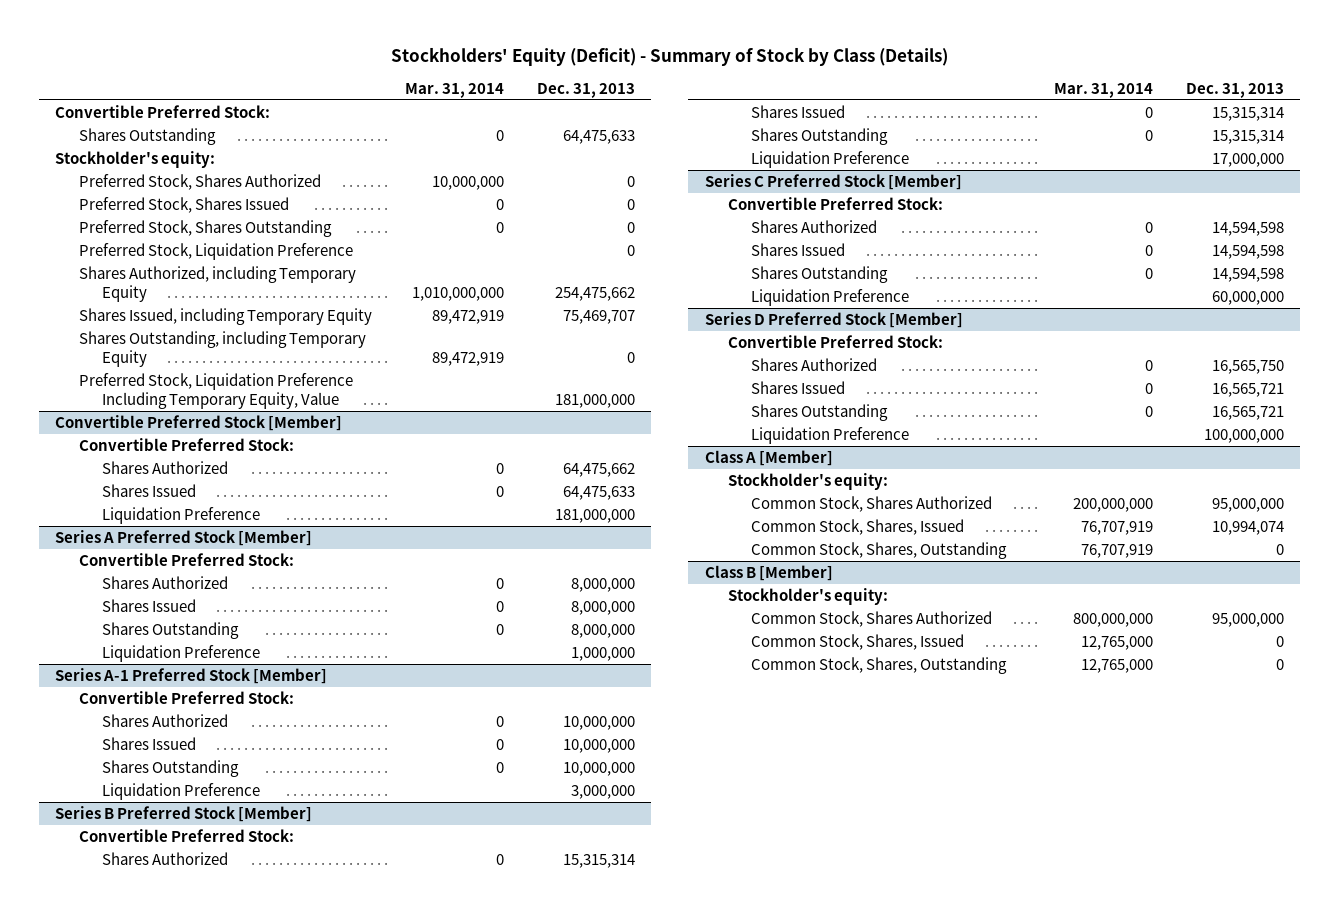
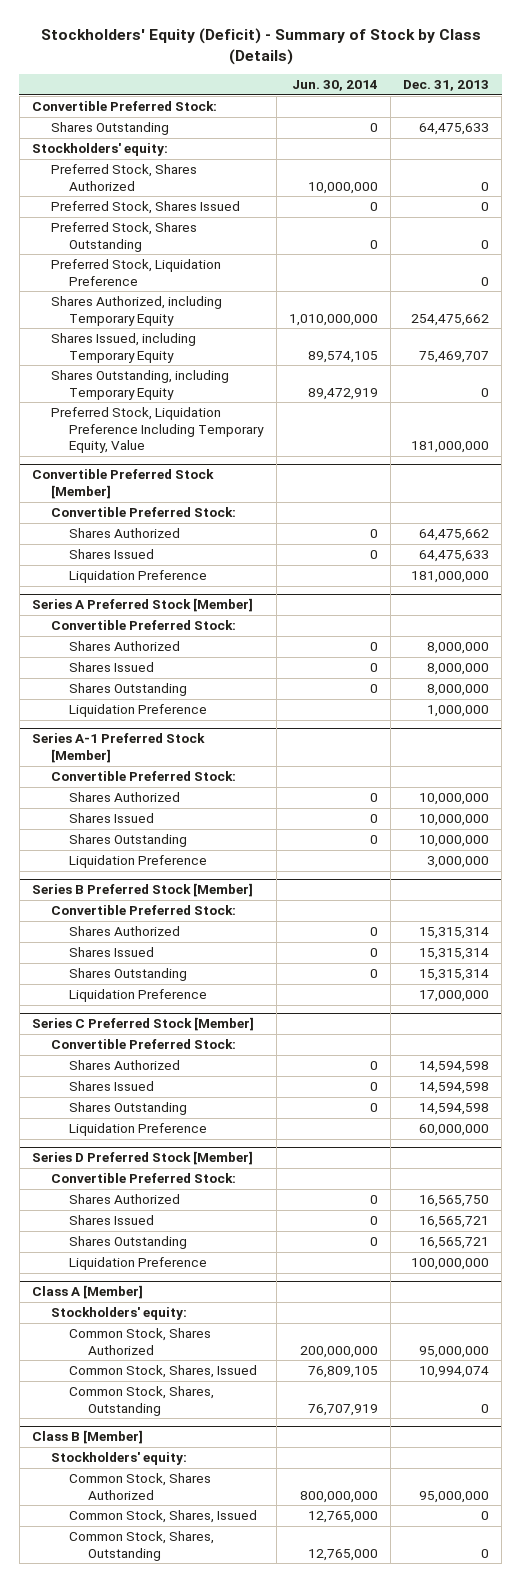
[404,82,504,98] Mar. 31, 2014 -> none
none -> [291,80,378,92] Jun. 30, 2014
[55,150,216,168] Stockholder's equity: -> [32,143,169,157] Stockholders' equity:
[728,472,889,490] Stockholder's equity: -> [50,1307,187,1321] Stockholders' equity:
[728,587,889,605] Stockholder's equity: -> [50,1452,187,1466] Stockholders' equity:

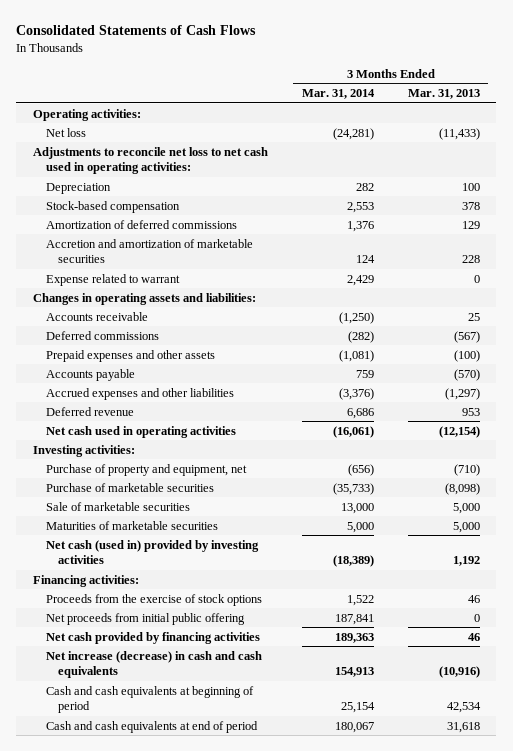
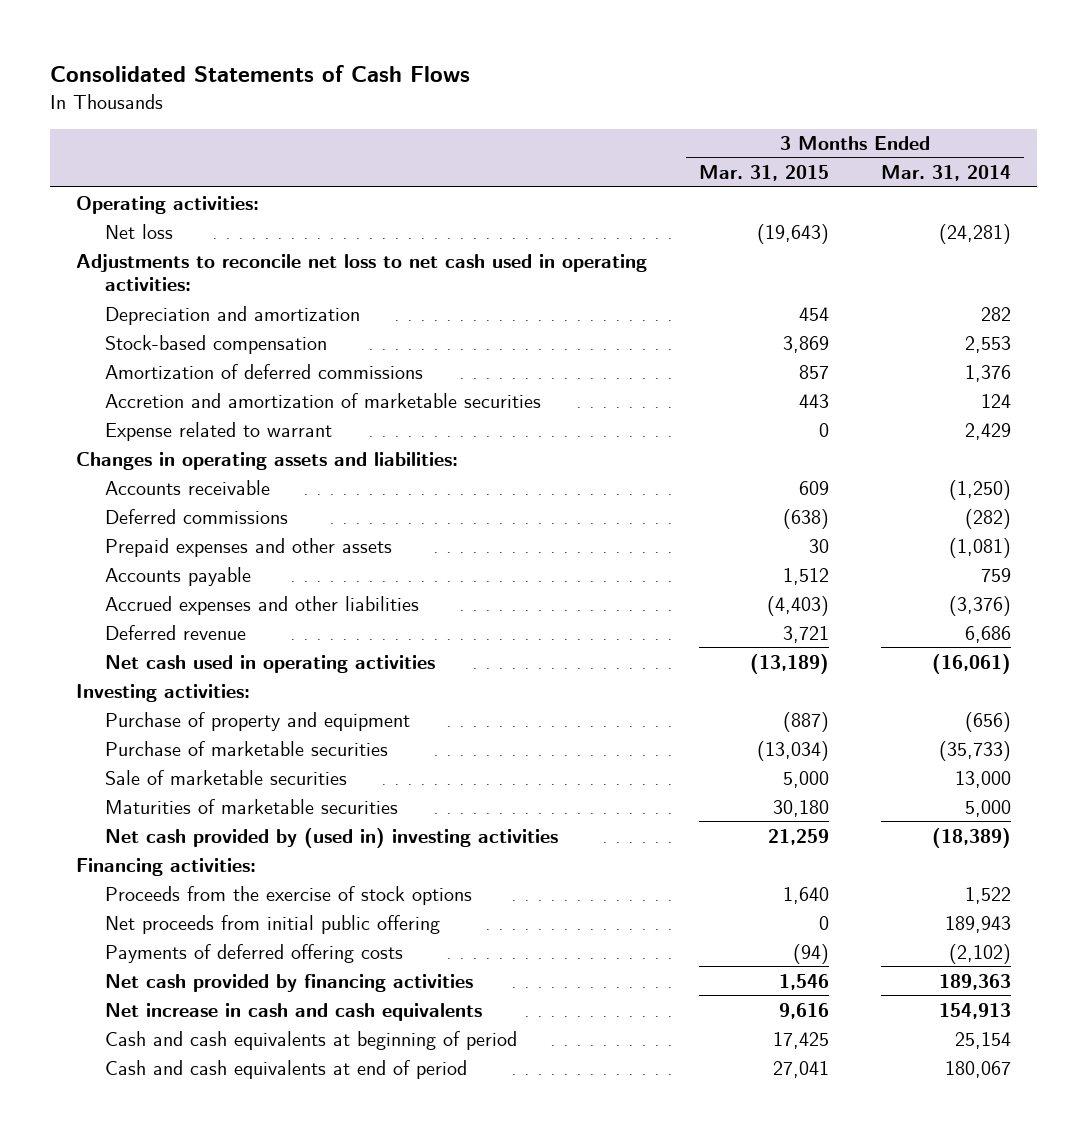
[407,88,480,99] Mar. 31, 2013 -> none
none -> [698,165,829,182] Mar. 31, 2015
[45,182,111,194] Depreciation -> [104,305,360,325] Depreciation and amortization
[45,463,247,476] Purchase of property and equipment, net -> [104,711,410,731] Purchase of property and equipment
[45,539,259,565] Net cash (used in) provided by investing activities -> [104,827,558,848] Net cash provided by (used in) investing activities
[334,613,374,625] 187,841 -> [944,915,1011,933] 189,943
none -> [104,943,403,963] Payments of deferred offering costs
[45,650,262,679] Net increase (decrease) in cash and cash equivalents -> [104,1002,482,1021] Net increase in cash and cash equivalents

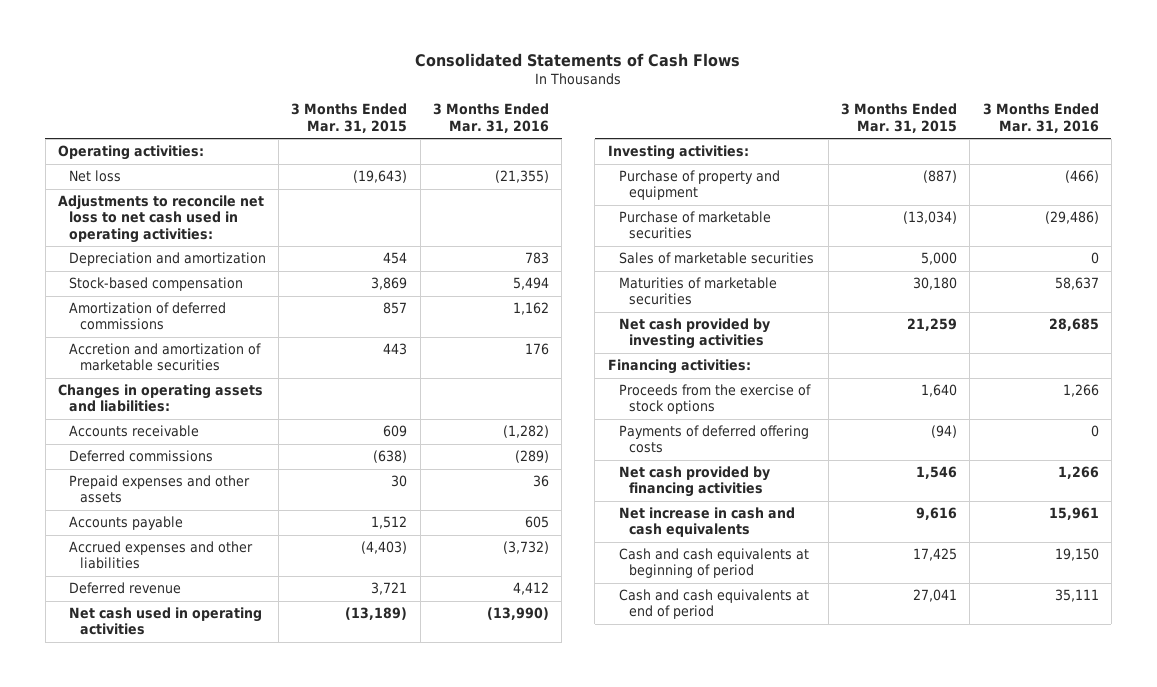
[880,165,1011,182] Mar. 31, 2014 -> none
none -> [432,103,549,133] 3 Months Ended Mar. 31, 2016
[104,421,332,441] Expense related to warrant -> none
[104,769,347,785] Sale of marketable securities -> [618,252,814,265] Sales of marketable securities
[104,827,558,848] Net cash provided by (used in) investing activities -> [618,318,770,350] Net cash provided by investing activities
[104,914,440,934] Net proceeds from initial public offering -> none

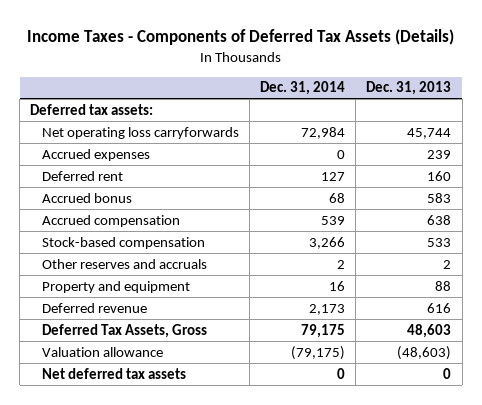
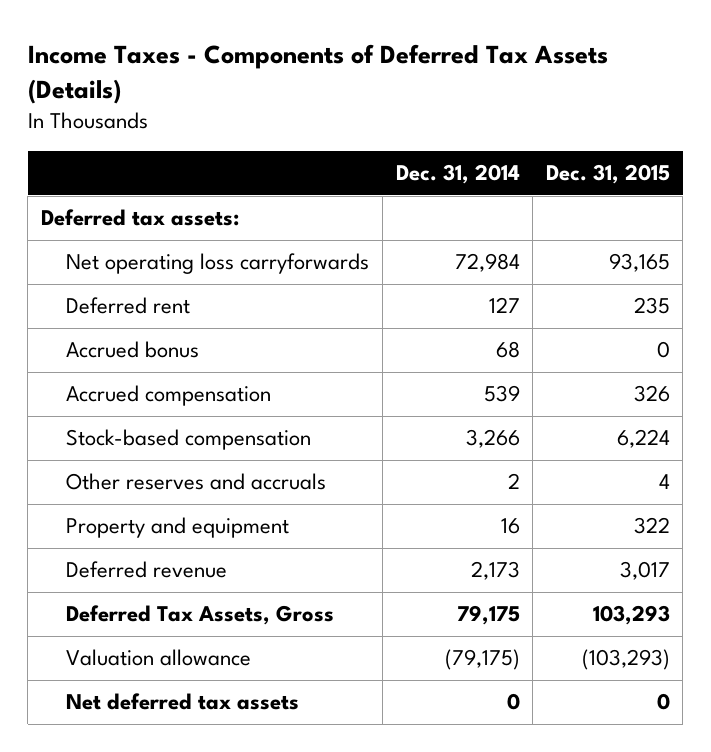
[366,81,452,96] Dec. 31, 2013 -> none
none -> [545,164,670,185] Dec. 31, 2015
[42,148,151,161] Accrued expenses -> none

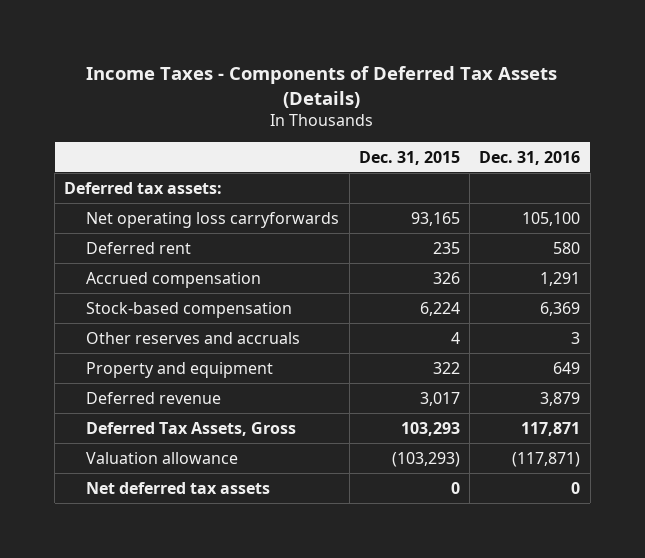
[395,164,520,185] Dec. 31, 2014 -> none
none -> [479,151,581,166] Dec. 31, 2016
[66,341,200,359] Accrued bonus -> none

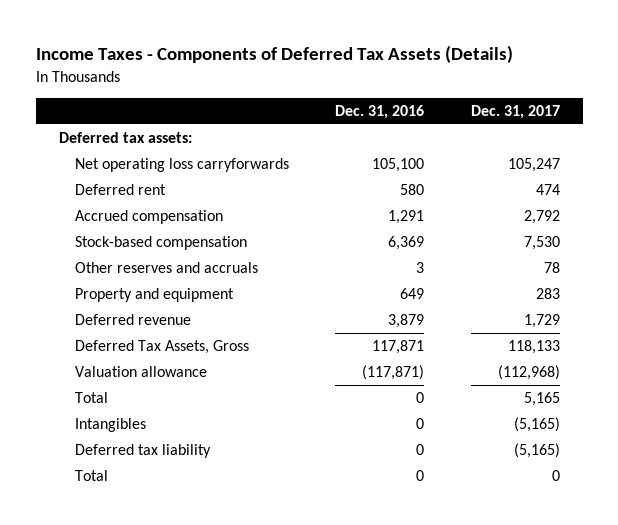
[358,151,460,166] Dec. 31, 2015 -> none
none -> [470,104,560,119] Dec. 31, 2017
[86,481,271,494] Net deferred tax assets -> [74,392,108,404] Total
none -> [74,418,146,433] Intangibles
none -> [74,444,211,459] Deferred tax liability
none -> [74,470,108,482] Total

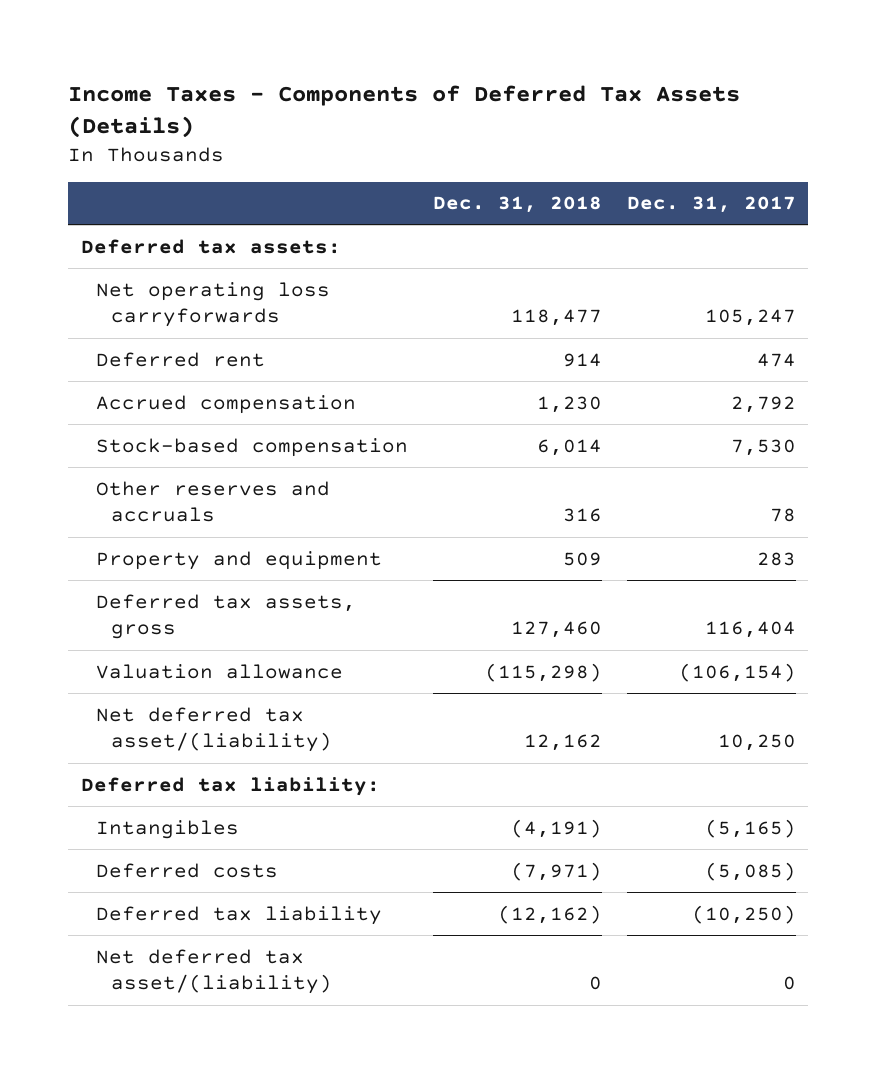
[335,104,425,119] Dec. 31, 2016 -> none
none -> [432,196,602,214] Dec. 31, 2018
[74,314,191,326] Deferred revenue -> none
[74,392,108,404] Total -> none
[74,340,249,355] Deferred Tax Assets, Gross -> [95,593,356,640] Deferred tax assets, gross
[507,340,560,355] 118,133 -> [704,621,796,639] 116,404
[497,365,560,381] (112,968) -> [678,662,796,682] (106,154)
none -> [95,706,333,753] Net deferred tax asset/(liability)
none -> [80,776,380,796] Deferred tax liability:
none -> [95,862,278,878] Deferred costs
[513,443,560,459] (5,165) -> [691,904,796,924] (10,250)
[74,470,108,482] Total -> [95,948,333,995] Net deferred tax asset/(liability)

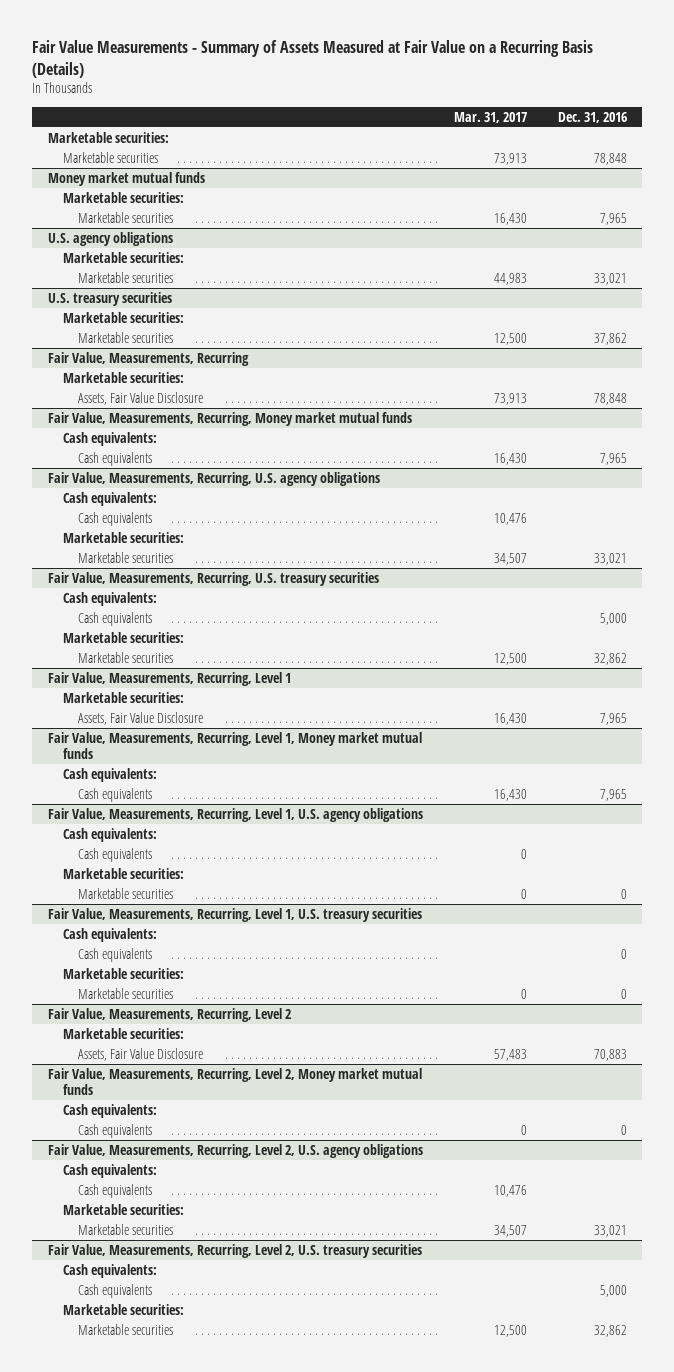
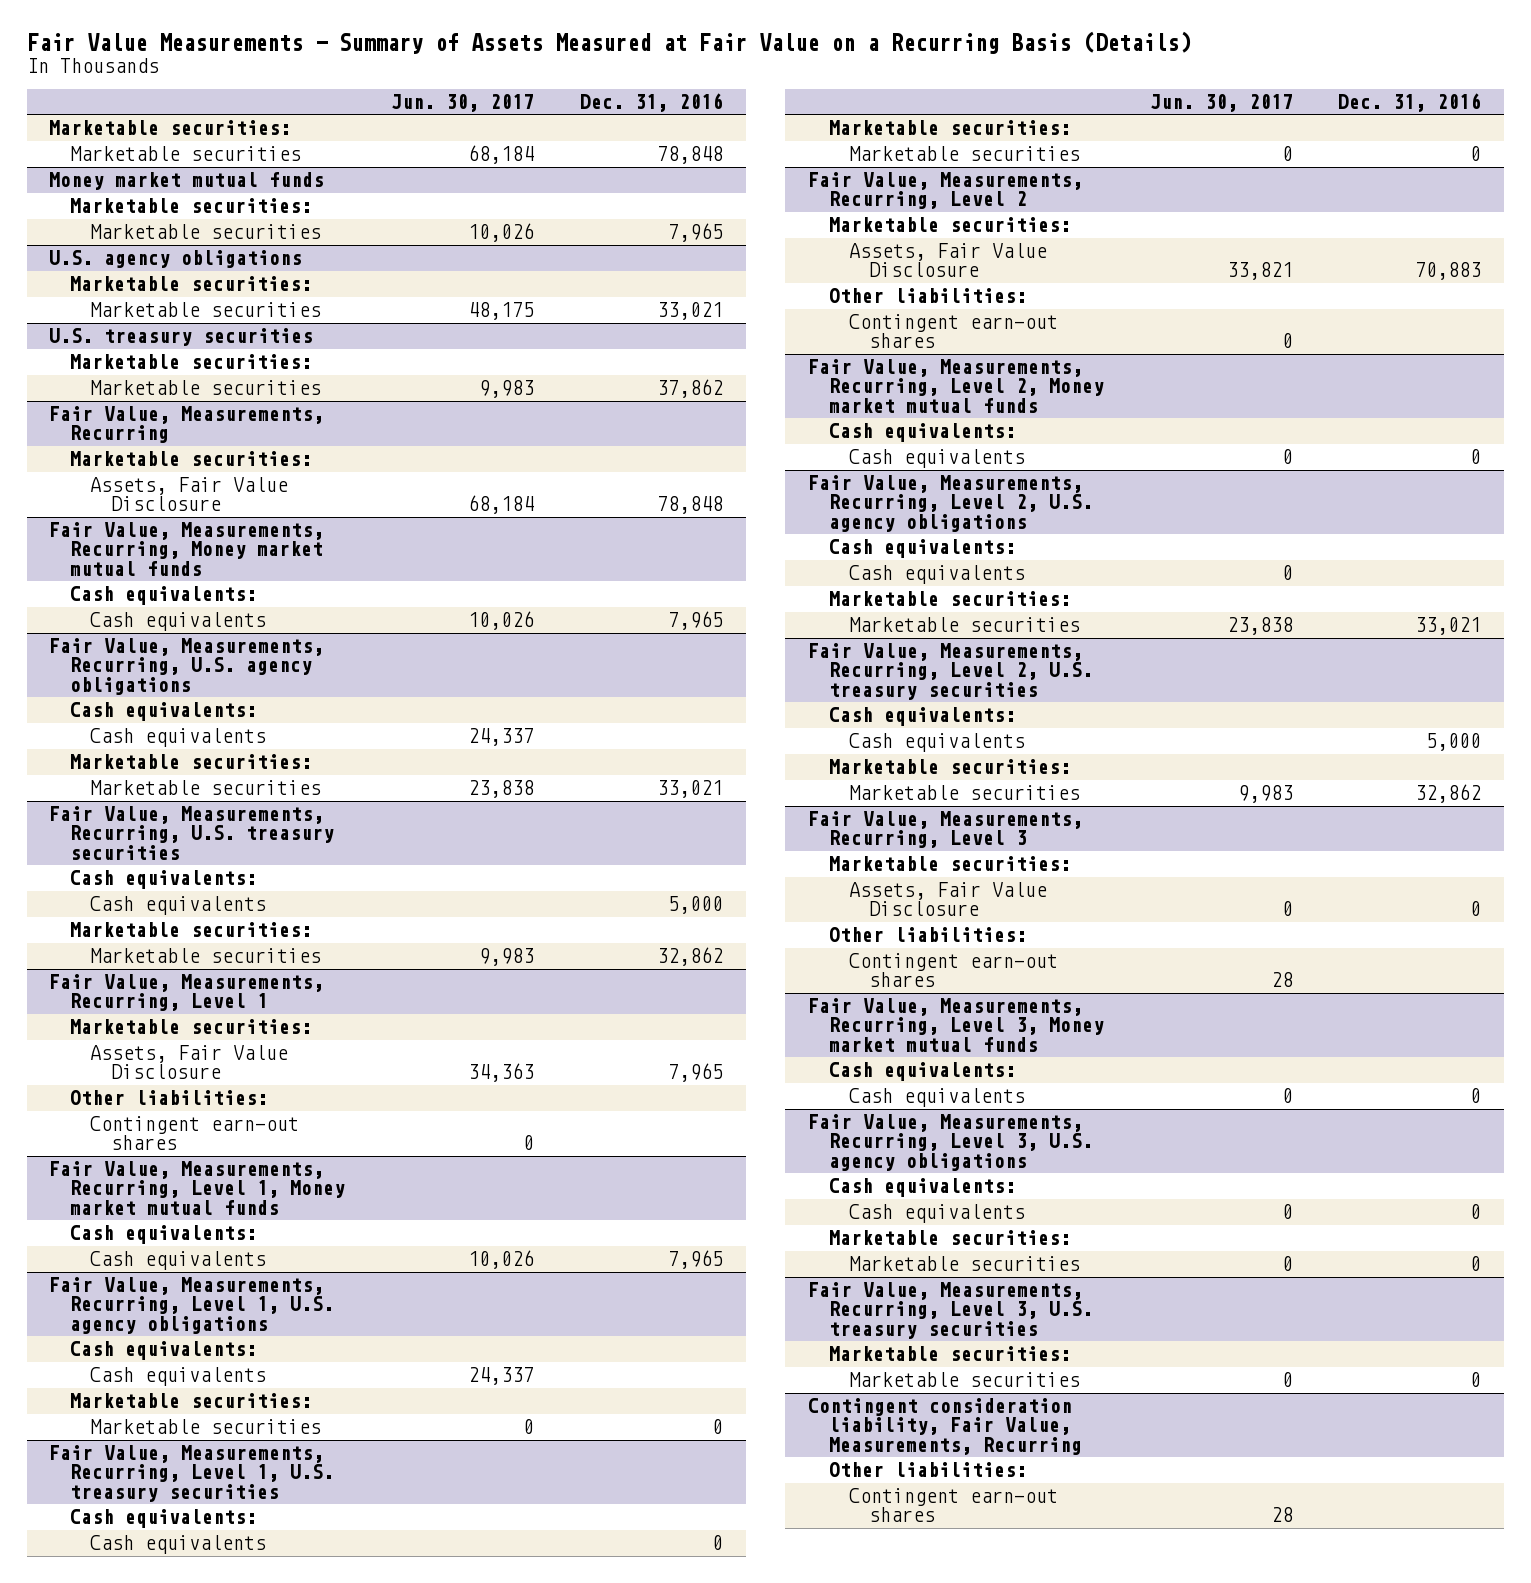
[453,111,527,123] Mar. 31, 2017 -> none
none -> [390,93,534,112] Jun. 30, 2017
none -> [69,1090,268,1106] Other liabilities:
none -> [90,1116,300,1151] Contingent earn-out shares
none -> [828,288,1027,304] Other liabilities:
none -> [849,314,1059,349] Contingent earn-out shares
none -> [808,811,1084,849] Fair Value, Measurements, Recurring, Level 3
none -> [828,856,1071,872] Marketable securities:
none -> [849,882,1048,917] Assets, Fair Value Disclosure
none -> [828,927,1027,943] Other liabilities:
none -> [849,953,1059,988] Contingent earn-out shares
none -> [808,998,1104,1052] Fair Value, Measurements, Recurring, Level 3, Money market mutual funds
none -> [828,1062,1016,1082] Cash equivalents:
none -> [849,1088,1026,1108] Cash equivalents
none -> [808,1114,1093,1171] Fair Value, Measurements, Recurring, Level 3, U.S. agency obligations
none -> [828,1178,1016,1198] Cash equivalents:
none -> [849,1204,1026,1224] Cash equivalents
none -> [828,1230,1071,1246] Marketable securities:
none -> [849,1256,1081,1272] Marketable securities
none -> [808,1282,1093,1339] Fair Value, Measurements, Recurring, Level 3, U.S. treasury securities
none -> [828,1346,1071,1362] Marketable securities:
none -> [849,1372,1081,1388] Marketable securities
none -> [808,1398,1082,1455] Contingent consideration liability, Fair Value, Measurements, Recurring
none -> [828,1462,1027,1478] Other liabilities:
none -> [849,1488,1059,1523] Contingent earn-out shares

